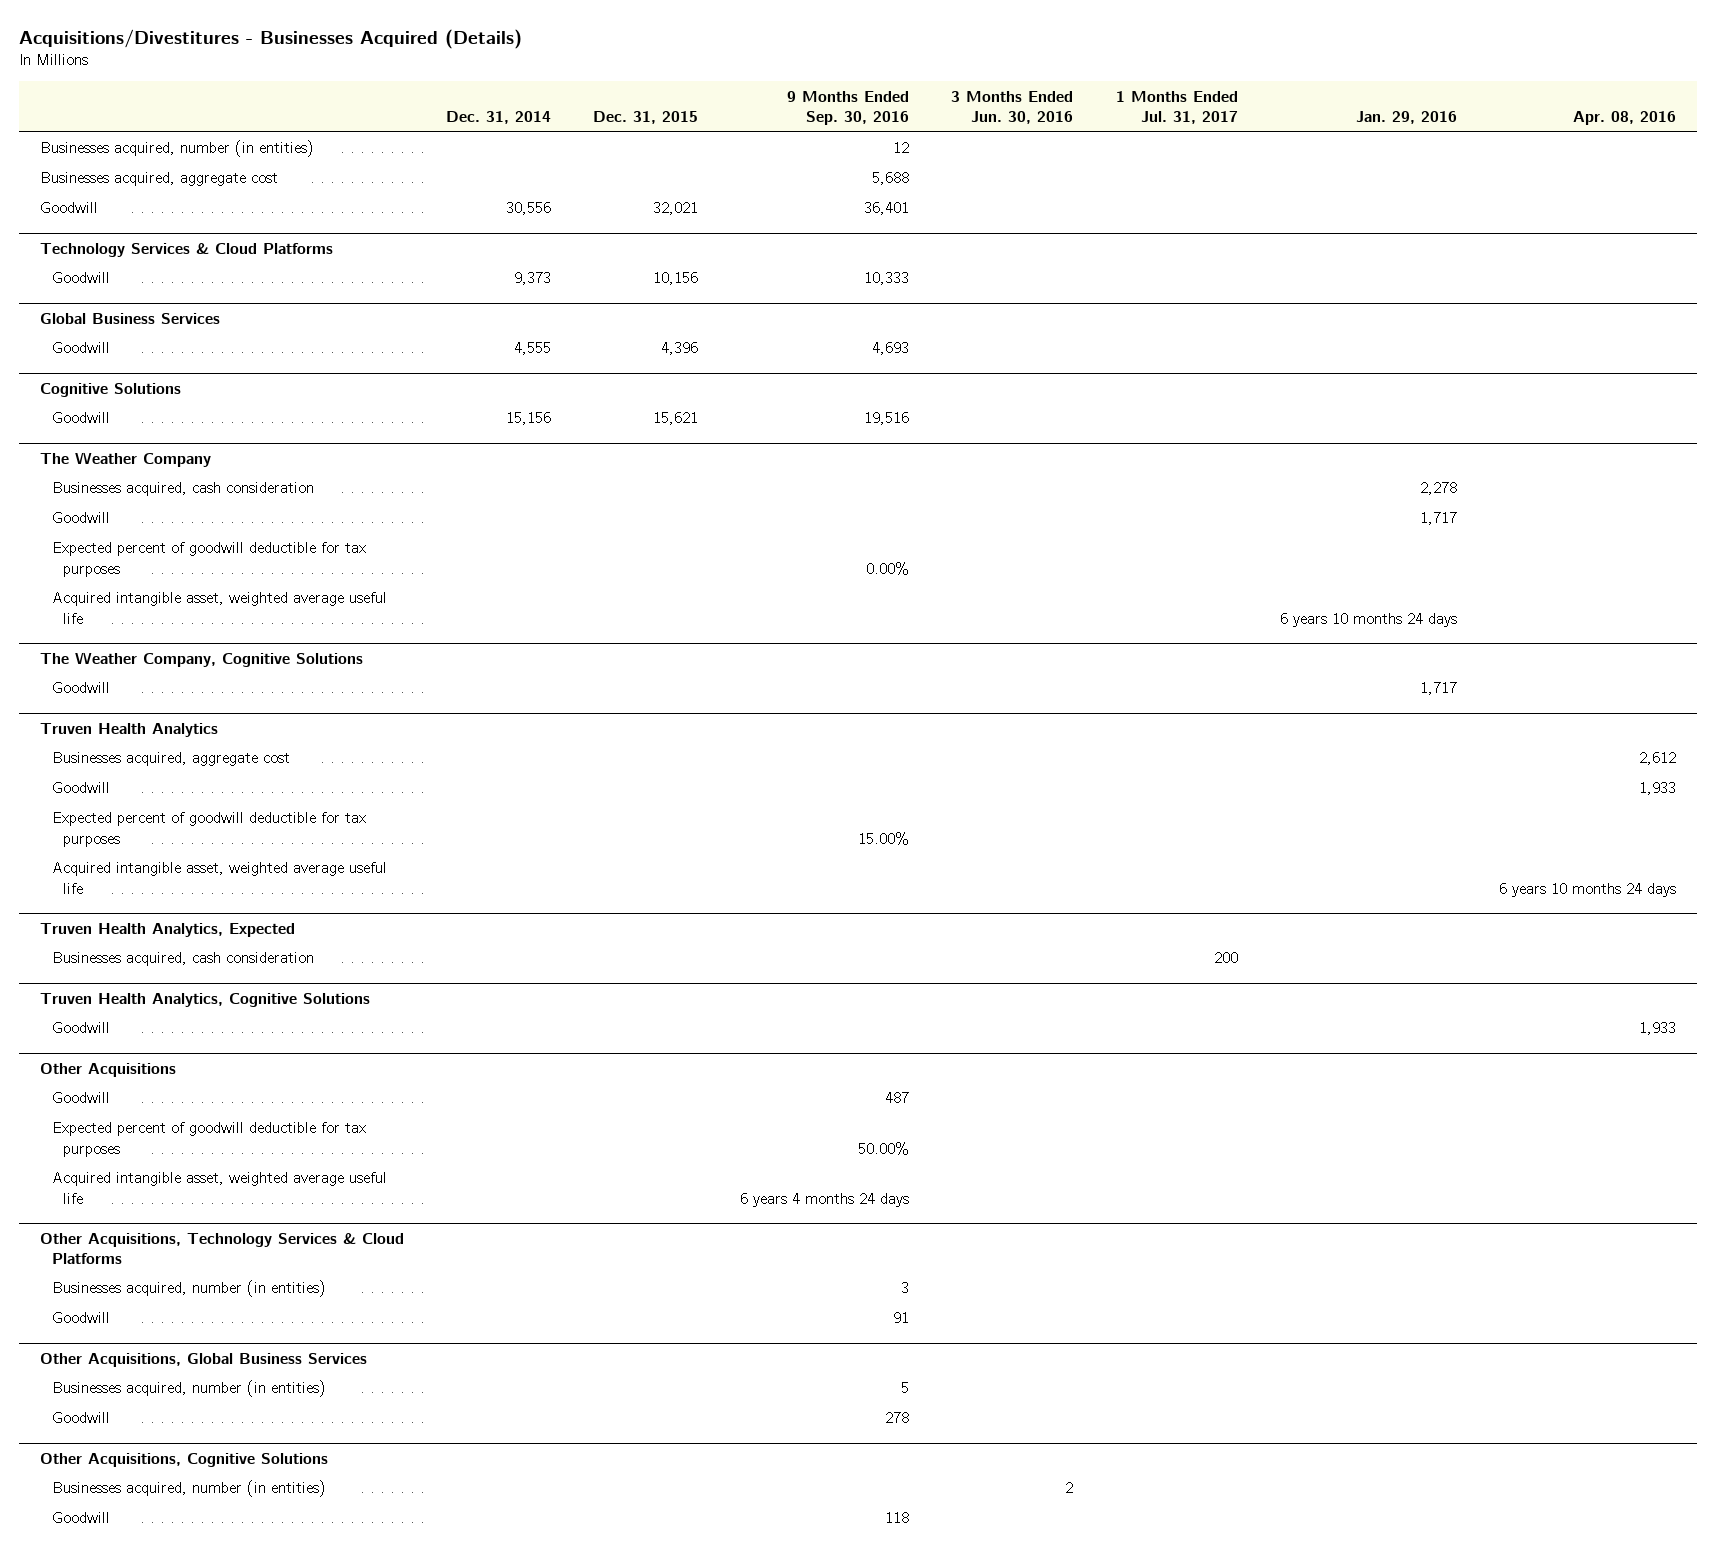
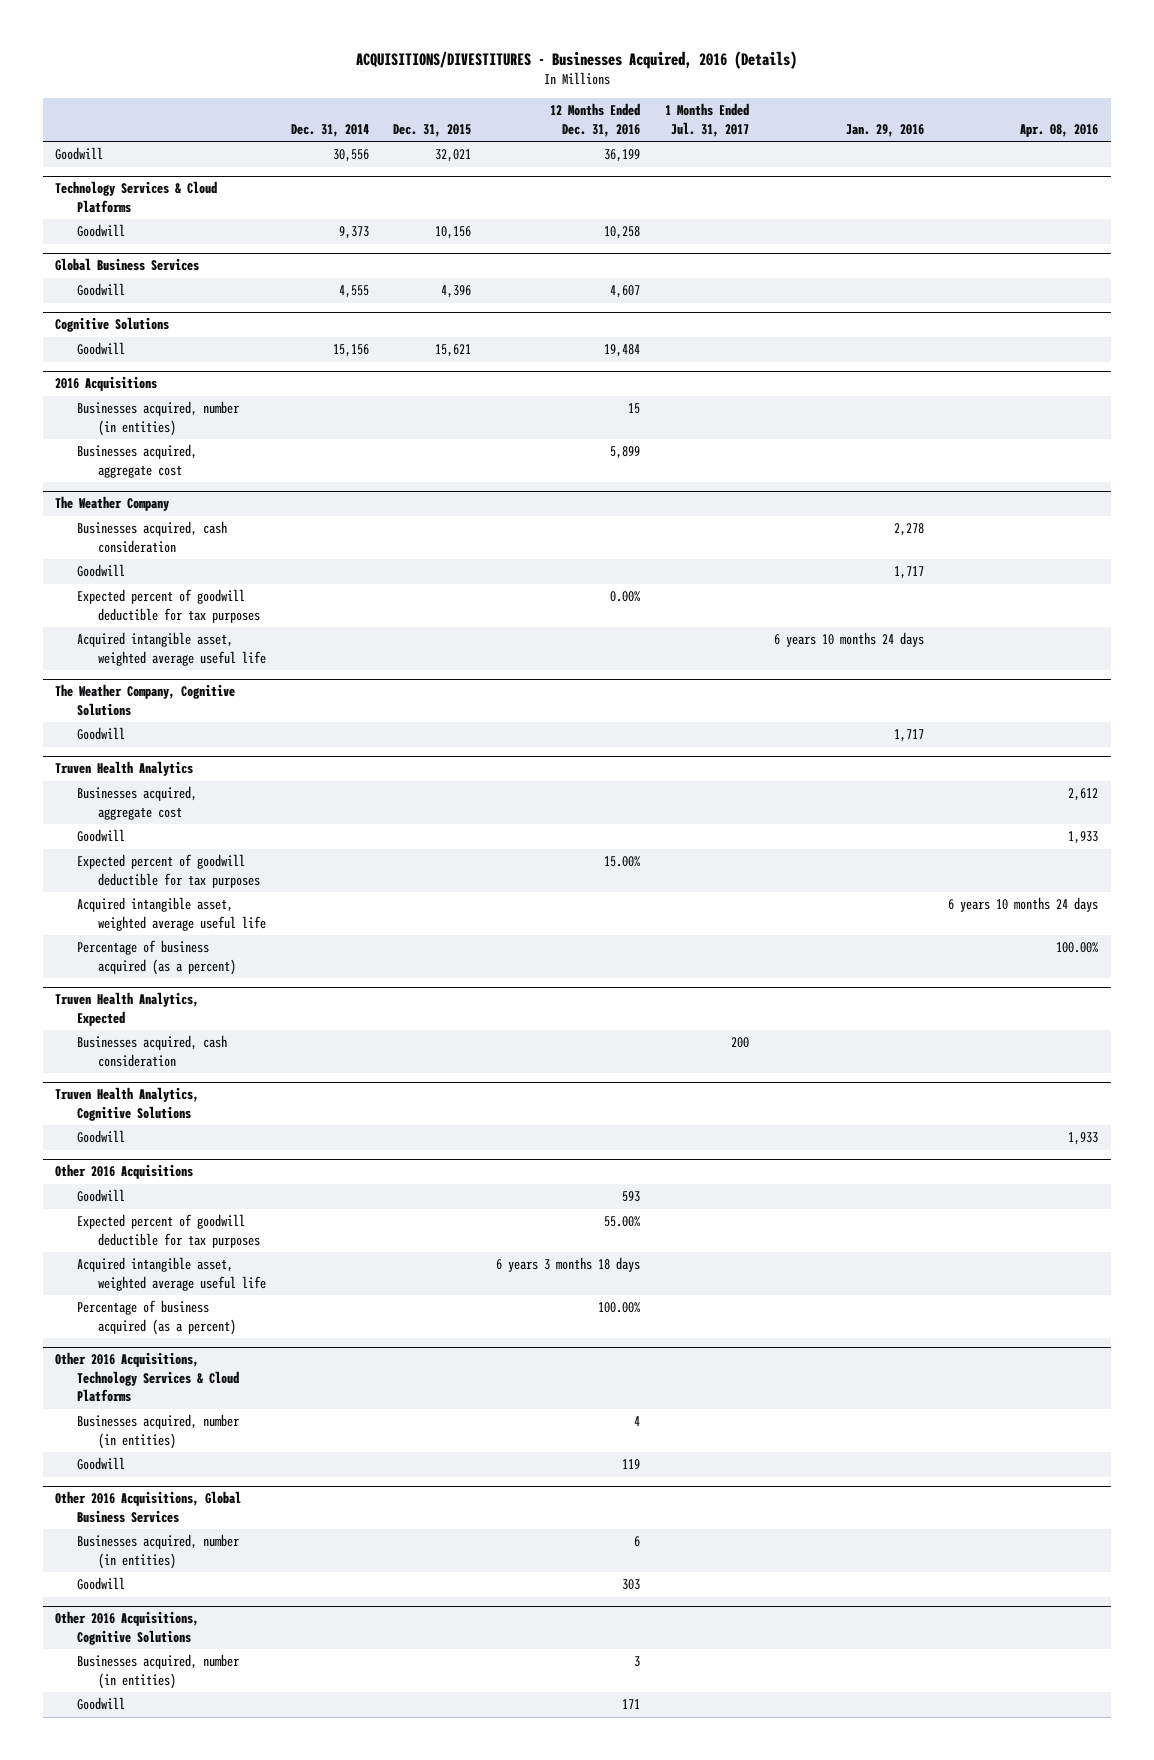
[18,28,522,49] Acquisitions/Divestitures - Businesses Acquired (Details) -> [355,50,797,69] ACQUISITIONS/DIVESTITURES - Businesses Acquired, 2016 (Details)
[787,90,910,126] 9 Months Ended Sep. 30, 2016 -> none
[951,90,1074,125] 3 Months Ended Jun. 30, 2016 -> none
none -> [550,103,641,137] 12 Months Ended Dec. 31, 2016
[39,140,314,158] Businesses acquired, number (in entities) -> none
[39,172,278,187] Businesses acquired, aggregate cost -> none
none -> [55,376,158,392] 2016 Acquisitions
none -> [76,401,239,436] Businesses acquired, number (in entities)
none -> [76,444,197,478] Businesses acquired, aggregate cost
none -> [76,940,236,975] Percentage of business acquired (as a percent)
[39,1062,176,1077] Other Acquisitions -> none
[51,1092,110,1104] Goodwill -> none
[51,1122,366,1157] Expected percent of goodwill deductible for tax purposes -> none
[51,1172,387,1204] Acquired intangible asset, weighted average useful life -> none
none -> [55,1164,194,1180] Other 2016 Acquisitions
none -> [76,1189,125,1203] Goodwill
none -> [76,1214,260,1248] Expected percent of goodwill deductible for tax purposes
none -> [76,1257,266,1291] Acquired intangible asset, weighted average useful life
none -> [76,1300,236,1335] Percentage of business acquired (as a percent)
[39,1232,404,1264] Other Acquisitions, Technology Services & Cloud Platforms -> [55,1352,239,1403] Other 2016 Acquisitions, Technology Services & Cloud Platforms
[39,1352,367,1367] Other Acquisitions, Global Business Services -> [55,1491,242,1523] Other 2016 Acquisitions, Global Business Services
[39,1452,328,1467] Other Acquisitions, Cognitive Solutions -> [55,1611,200,1645] Other 2016 Acquisitions, Cognitive Solutions

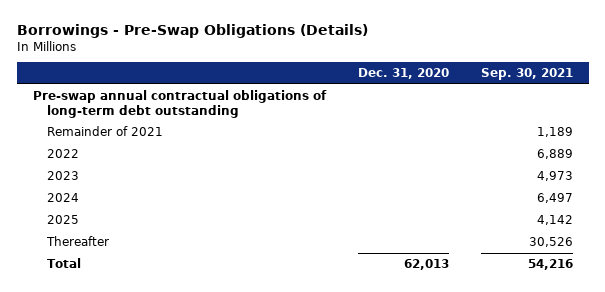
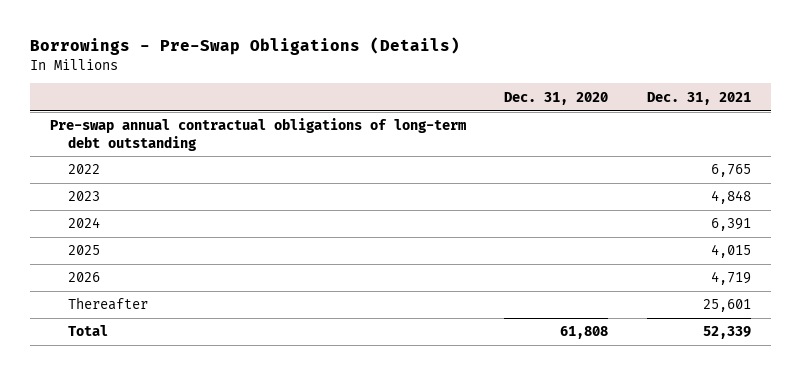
[480,68,573,81] Sep. 30, 2021 -> none
none -> [647,91,752,105] Dec. 31, 2021
[46,126,163,137] Remainder of 2021 -> none
none -> [68,272,101,283] 2026
[403,259,449,271] 62,013 -> [560,326,609,340] 61,808

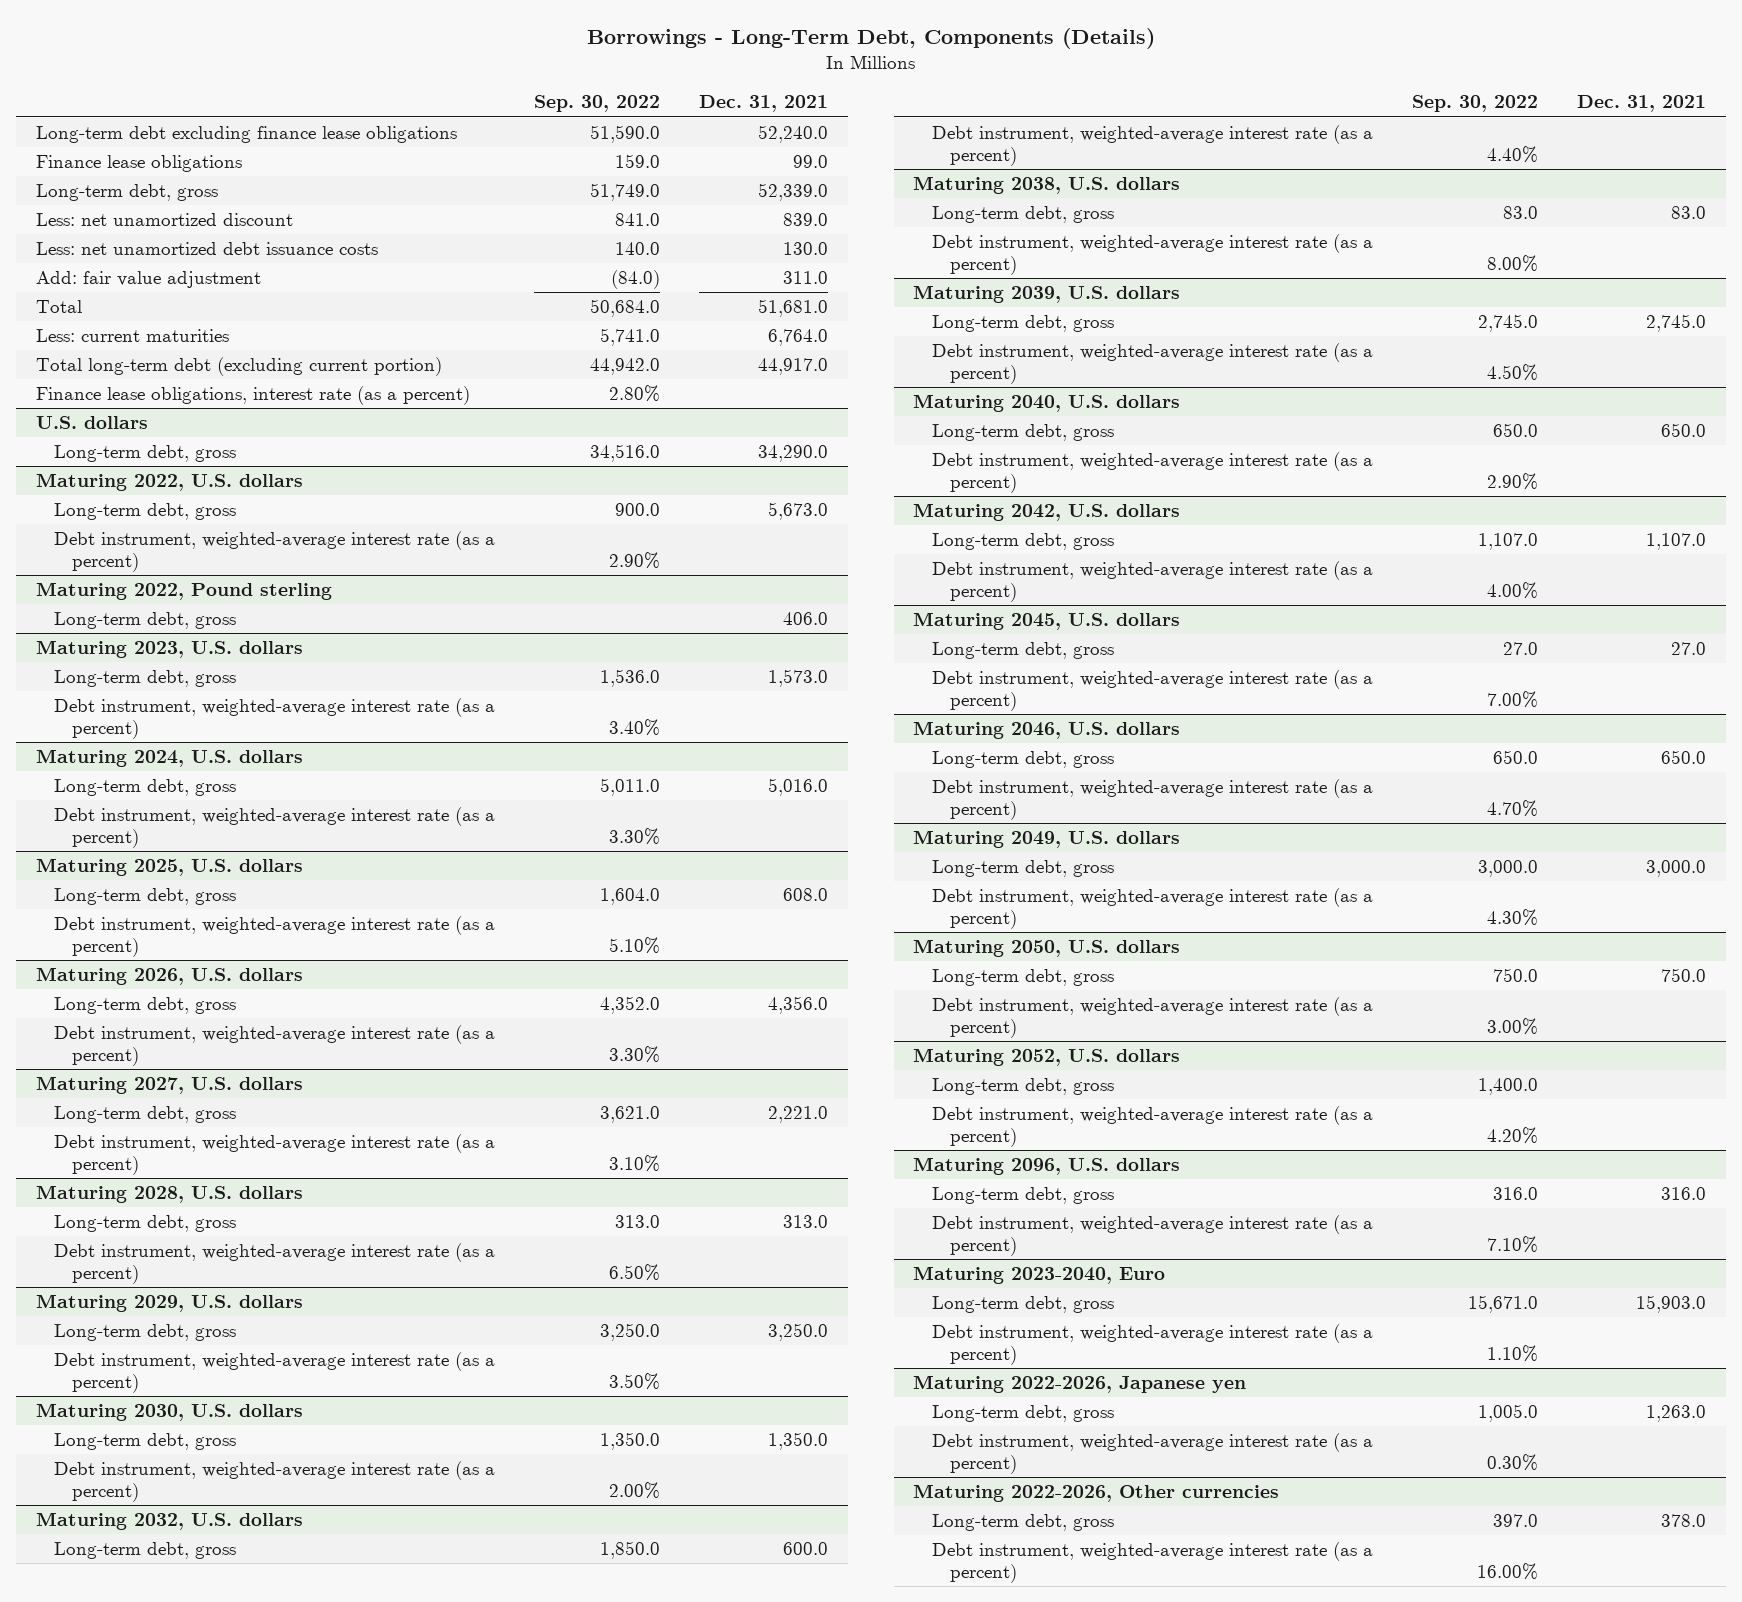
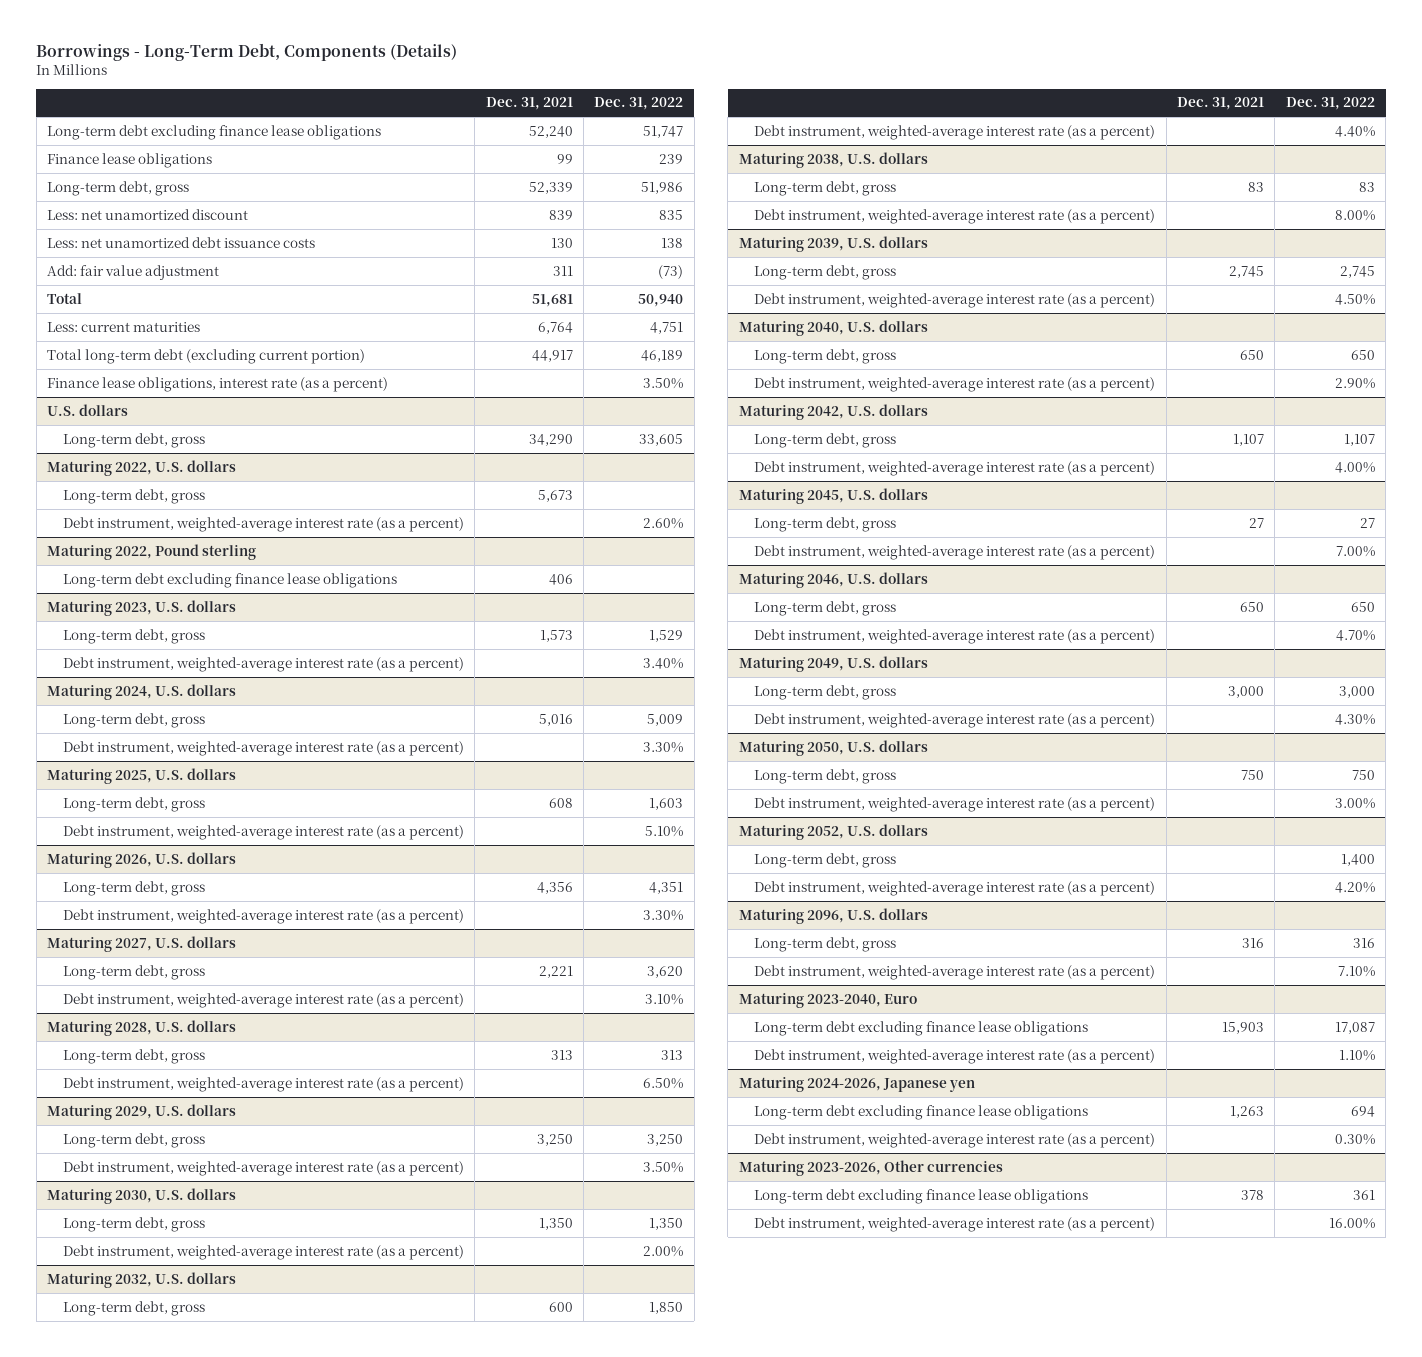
[534,95,661,113] Sep. 30, 2022 -> none
none -> [594,97,684,111] Dec. 31, 2022
[758,124,829,143] 52,240.0 -> [528,125,573,138] 52,240
[793,154,829,168] 99.0 -> [556,153,573,164] 99
[758,182,829,201] 52,339.0 -> [528,181,573,194] 52,339
[783,212,829,226] 839.0 -> [548,209,573,220] 839
[783,241,829,255] 130.0 -> [550,237,573,248] 130
[783,270,829,284] 311.0 -> [552,265,573,276] 311
[758,298,829,317] 51,681.0 -> [531,293,573,307] 51,681
[768,328,829,346] 6,764.0 -> [537,321,573,334] 6,764
[758,357,829,375] 44,917.0 -> [531,349,573,362] 44,917
[758,444,829,462] 34,290.0 -> [528,433,573,446] 34,290
[768,501,829,520] 5,673.0 -> [537,489,573,502] 5,673
[54,611,237,629] Long-term debt, gross -> none
none -> [62,572,397,588] Long-term debt excluding finance lease obligations
[768,668,829,687] 1,573.0 -> [539,629,573,642] 1,573
[768,777,829,796] 5,016.0 -> [538,713,573,726] 5,016
[783,887,829,901] 608.0 -> [548,797,573,808] 608
[768,995,829,1014] 4,356.0 -> [536,881,573,894] 4,356
[768,1105,829,1123] 2,221.0 -> [538,965,573,978] 2,221
[783,1214,829,1228] 313.0 -> [550,1049,573,1060] 313
[768,1322,829,1341] 3,250.0 -> [536,1133,573,1146] 3,250
[768,1431,829,1450] 1,350.0 -> [538,1217,573,1230] 1,350
[783,1541,829,1555] 600.0 -> [548,1301,573,1312] 600
[1671,205,1707,219] 83.0 -> [1248,181,1265,192] 83
[1646,313,1707,332] 2,745.0 -> [1229,265,1265,278] 2,745
[1661,422,1707,437] 650.0 -> [1240,349,1265,360] 650
[1646,532,1707,550] 1,107.0 -> [1233,433,1265,446] 1,107
[1671,641,1707,655] 27.0 -> [1249,517,1265,528] 27
[1661,749,1707,764] 650.0 -> [1240,601,1265,612] 650
[1646,859,1707,877] 3,000.0 -> [1228,685,1265,698] 3,000
[1661,967,1707,982] 750.0 -> [1241,769,1265,780] 750
[1661,1186,1707,1200] 316.0 -> [1242,937,1265,948] 316
[931,1295,1114,1313] Long-term debt, gross -> none
none -> [754,1020,1089,1036] Long-term debt excluding finance lease obligations
[931,1404,1114,1422] Long-term debt, gross -> none
[913,1374,1247,1393] Maturing 2022-2026, Japanese yen -> [738,1076,975,1092] Maturing 2024-2026, Japanese yen
none -> [754,1104,1089,1120] Long-term debt excluding finance lease obligations
[931,1513,1114,1531] Long-term debt, gross -> none
[913,1483,1280,1502] Maturing 2022-2026, Other currencies -> [738,1159,1003,1176] Maturing 2023-2026, Other currencies
none -> [754,1188,1089,1204] Long-term debt excluding finance lease obligations

